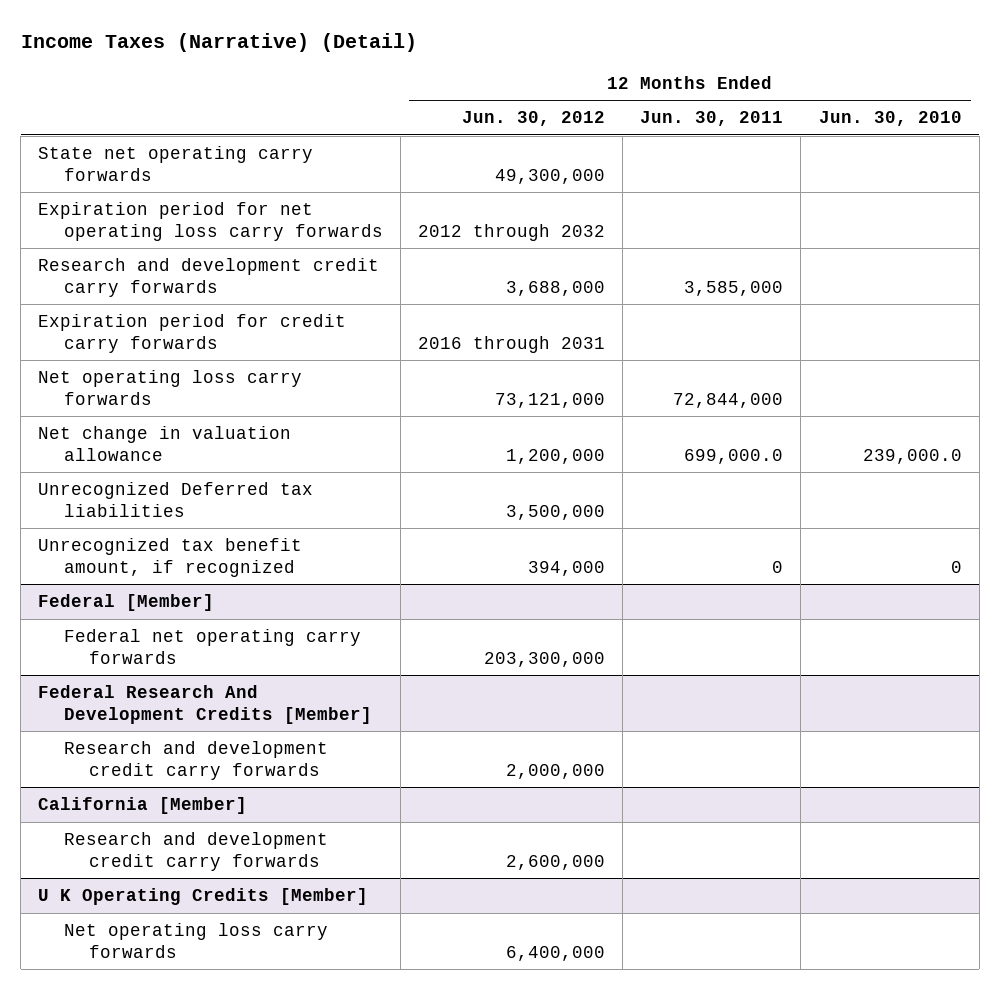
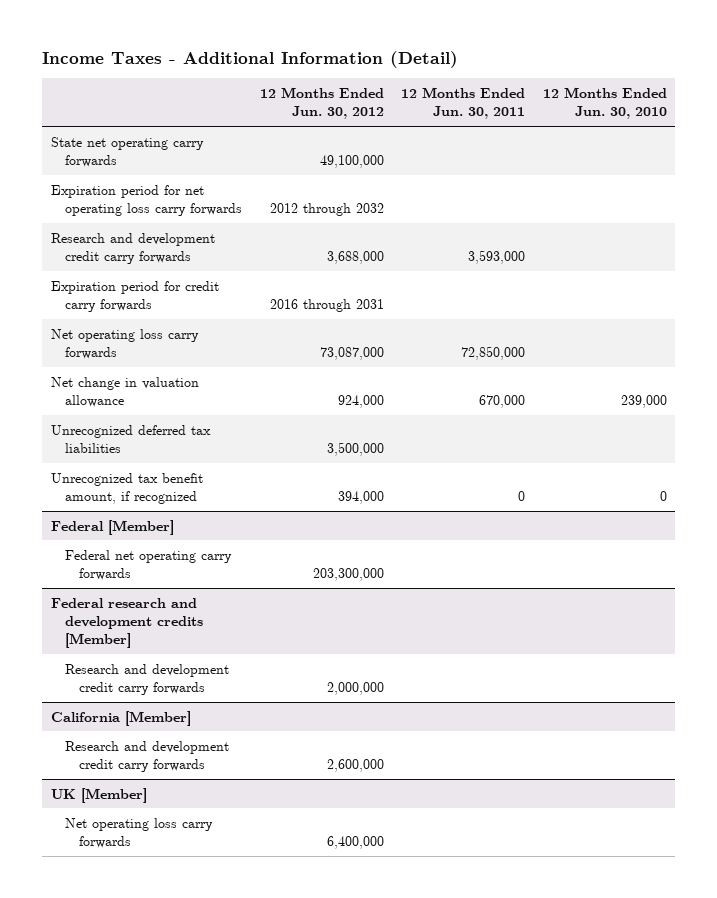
[20,32,417,52] Income Taxes (Narrative) (Detail) -> [42,51,459,69] Income Taxes - Additional Information (Detail)
[494,168,605,184] 49,300,000 -> [319,154,384,168] 49,100,000
[684,280,784,296] 3,585,000 -> [468,249,526,264] 3,593,000
[494,392,605,408] 73,121,000 -> [319,346,384,360] 73,087,000
[673,392,784,408] 72,844,000 -> [461,345,526,360] 72,850,000
[505,448,605,464] 1,200,000 -> [337,394,384,408] 924,000
[684,448,784,464] 699,000.0 -> [479,394,526,408] 670,000
[862,448,962,464] 239,000.0 -> [620,394,667,408] 239,000
[38,482,314,517] Unrecognized Deferred tax liabilities -> [50,424,211,453] Unrecognized deferred tax liabilities
[38,685,372,724] Federal Research And Development Credits [Member] -> [50,597,204,649] Federal research and development credits [Member]
[38,888,369,906] U K Operating Credits [Member] -> none
none -> [50,787,147,803] UK [Member]

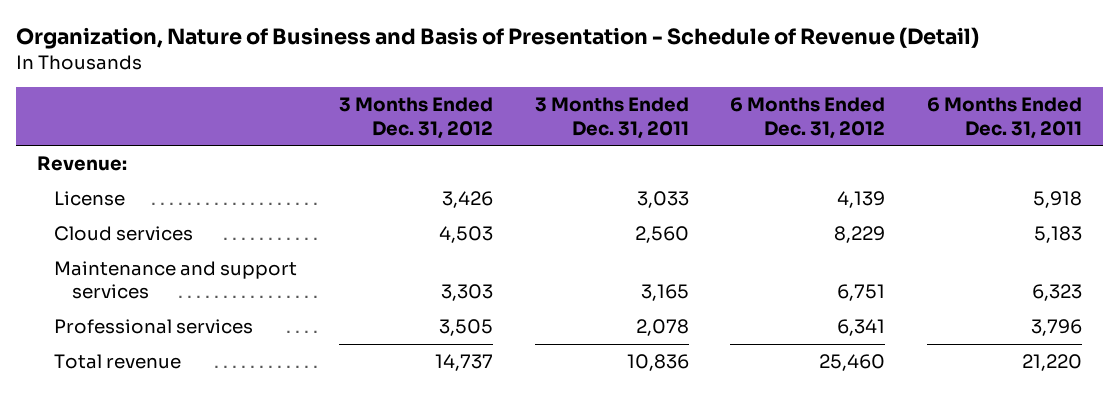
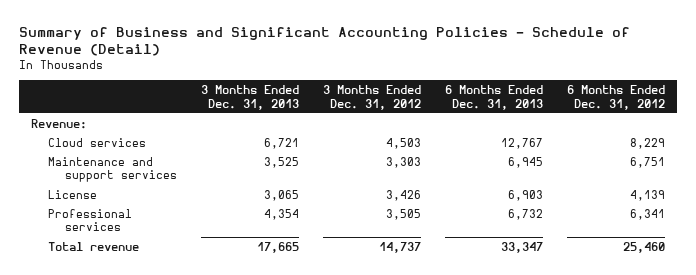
[15,27,979,50] Organization, Nature of Business and Basis of Presentation - Schedule of Revenue (Detail) -> [19,26,631,56] Summary of Business and Significant Accounting Policies - Schedule of Revenue (Detail)
[534,97,689,139] 3 Months Ended Dec. 31, 2011 -> none
[926,97,1082,139] 6 Months Ended Dec. 31, 2011 -> none
none -> [200,84,299,110] 3 Months Ended Dec. 31, 2013
none -> [444,84,543,110] 6 Months Ended Dec. 31, 2013
[54,190,126,206] License -> [48,189,98,199] License

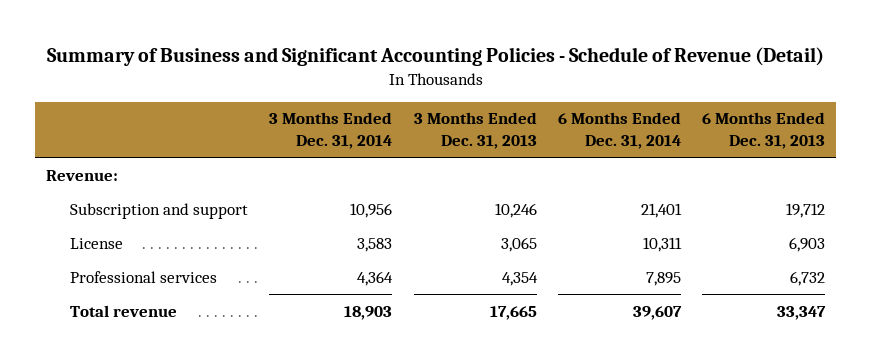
[322,84,421,110] 3 Months Ended Dec. 31, 2012 -> none
[566,84,665,110] 6 Months Ended Dec. 31, 2012 -> none
none -> [269,112,393,150] 3 Months Ended Dec. 31, 2014
none -> [558,112,682,150] 6 Months Ended Dec. 31, 2014
[48,137,147,147] Cloud services -> none
[48,156,177,183] Maintenance and support services -> none
none -> [69,202,248,219] Subscription and support

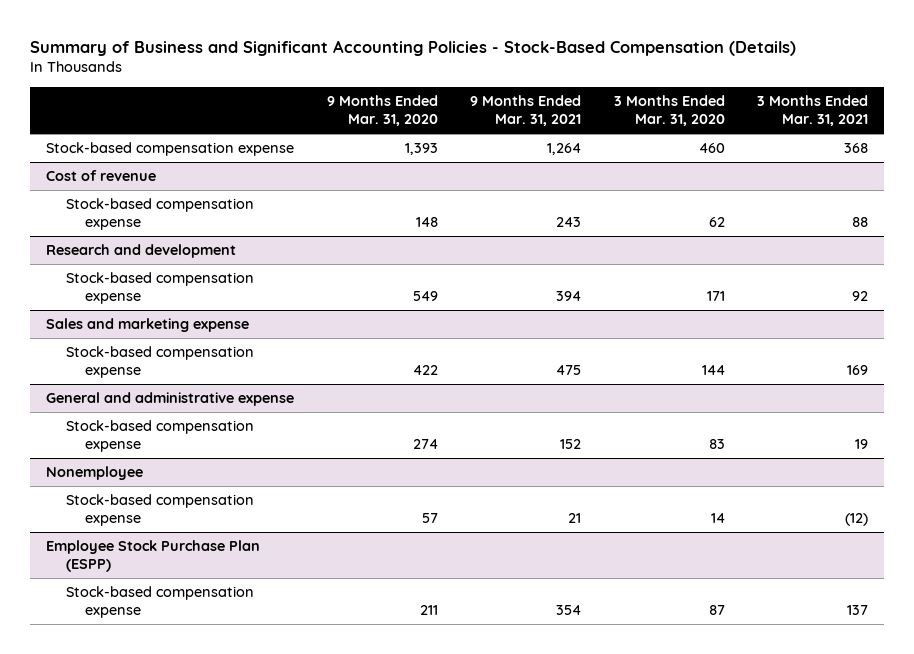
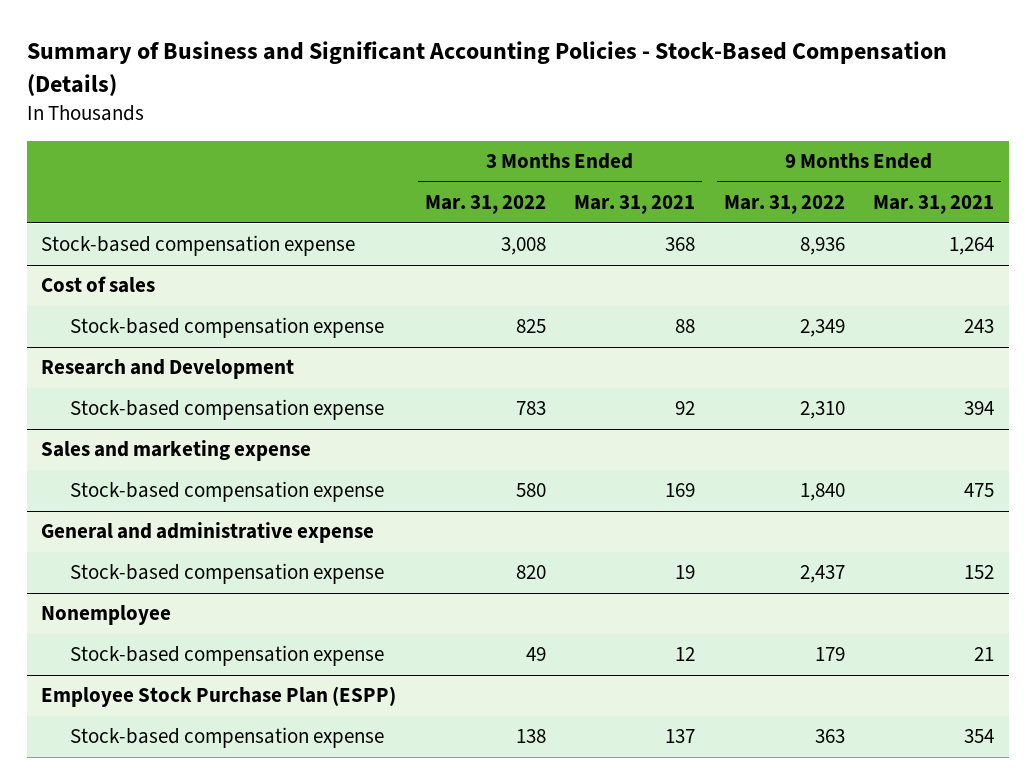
[326,95,438,127] 9 Months Ended Mar. 31, 2020 -> none
[613,95,725,127] 3 Months Ended Mar. 31, 2020 -> none
none -> [424,195,546,215] Mar. 31, 2022
none -> [723,195,845,215] Mar. 31, 2022
[46,170,157,182] Cost of revenue -> [41,276,156,294] Cost of sales
[46,244,237,259] Research and development -> [41,359,295,380] Research and Development
[845,513,869,527] (12) -> [675,647,696,662] 12

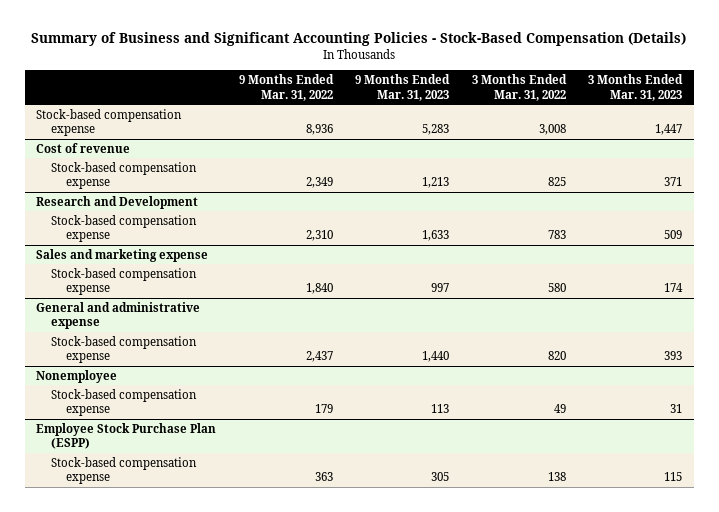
[574,195,696,215] Mar. 31, 2021 -> none
[873,195,995,215] Mar. 31, 2021 -> none
none -> [355,74,451,101] 9 Months Ended Mar. 31, 2023
none -> [588,74,684,101] 3 Months Ended Mar. 31, 2023
[41,276,156,294] Cost of sales -> [36,142,131,153] Cost of revenue

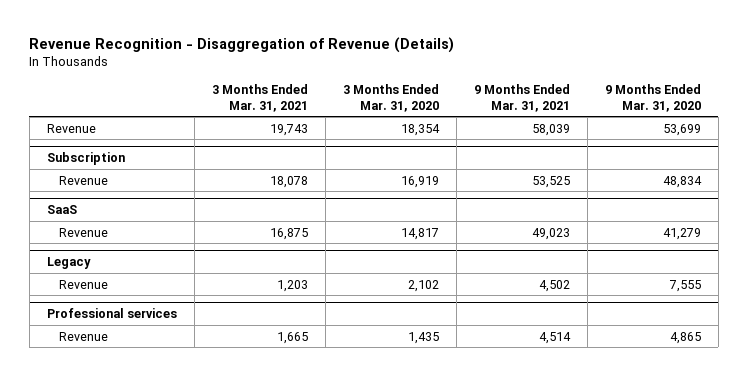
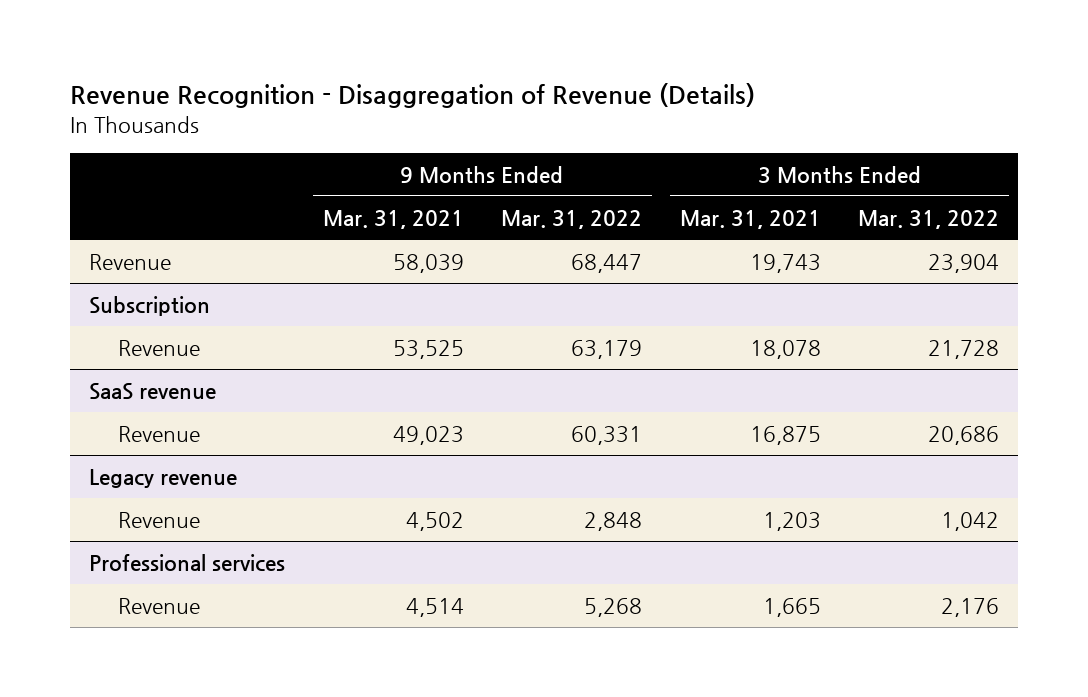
[342,84,439,112] 3 Months Ended Mar. 31, 2020 -> none
[604,84,701,112] 9 Months Ended Mar. 31, 2020 -> none
none -> [501,209,643,229] Mar. 31, 2022
none -> [858,209,1000,229] Mar. 31, 2022
[46,205,77,215] SaaS -> [88,383,216,401] SaaS revenue
[46,257,91,270] Legacy -> [88,469,237,489] Legacy revenue

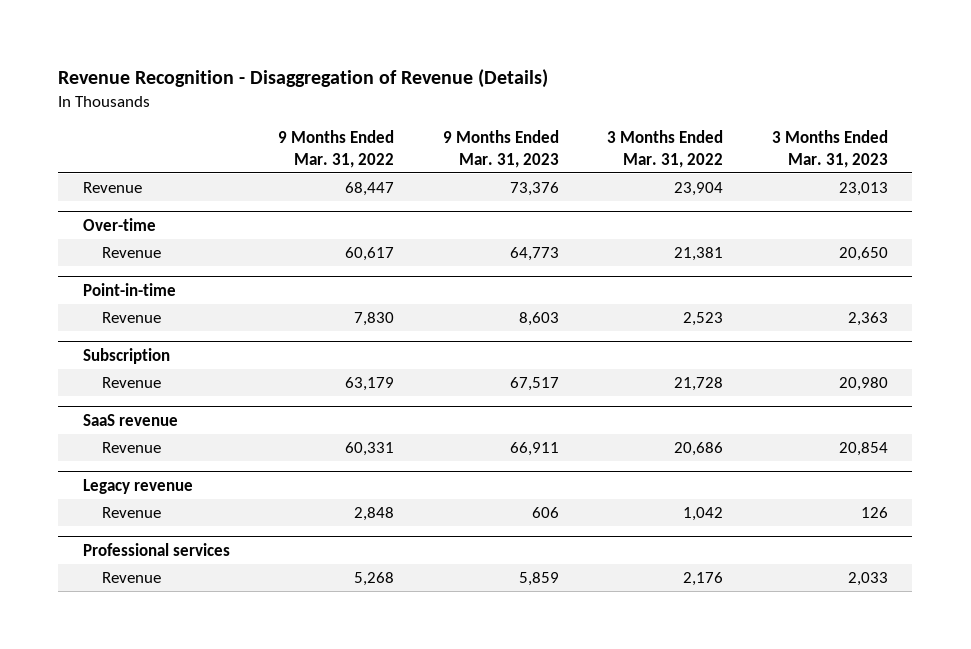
[322,209,464,229] Mar. 31, 2021 -> none
[679,209,821,229] Mar. 31, 2021 -> none
none -> [442,129,559,168] 9 Months Ended Mar. 31, 2023
none -> [771,129,888,168] 3 Months Ended Mar. 31, 2023
none -> [82,217,156,231] Over-time
none -> [101,247,161,259] Revenue
none -> [82,282,176,296] Point-in-time
none -> [101,312,161,324] Revenue

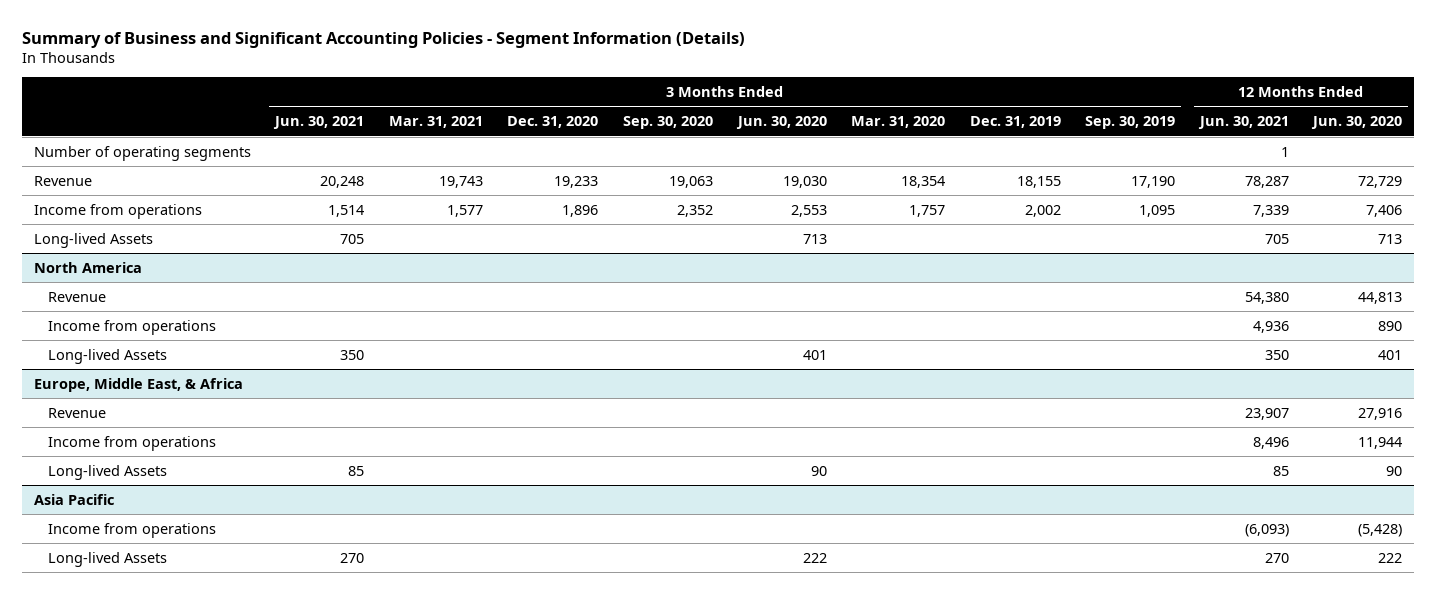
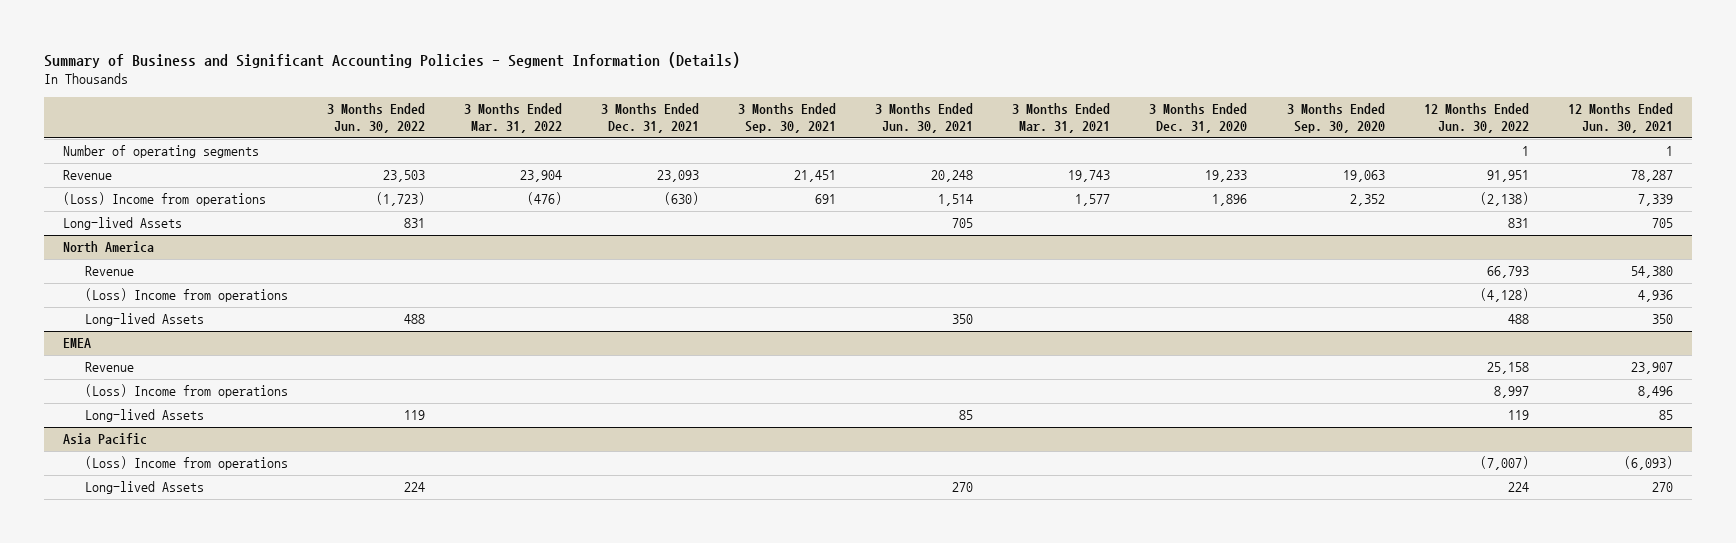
[735,116,827,130] Jun. 30, 2020 -> none
[851,116,946,129] Mar. 31, 2020 -> none
[969,116,1061,129] Dec. 31, 2019 -> none
[1085,116,1176,130] Sep. 30, 2019 -> none
[1311,116,1403,130] Jun. 30, 2020 -> none
none -> [326,103,425,134] 3 Months Ended Jun. 30, 2022
none -> [463,103,562,134] 3 Months Ended Mar. 31, 2022
none -> [601,103,700,134] 3 Months Ended Dec. 31, 2021
none -> [738,103,837,134] 3 Months Ended Sep. 30, 2021
none -> [1423,103,1529,134] 12 Months Ended Jun. 30, 2022
[33,203,202,219] Income from operations -> [63,192,267,207] (Loss) Income from operations
[48,319,217,335] Income from operations -> [84,288,288,303] (Loss) Income from operations
[33,377,243,392] Europe, Middle East, & Africa -> [63,338,92,349] EMEA
[48,435,217,451] Income from operations -> [84,384,288,399] (Loss) Income from operations
[48,522,217,538] Income from operations -> [84,456,288,471] (Loss) Income from operations

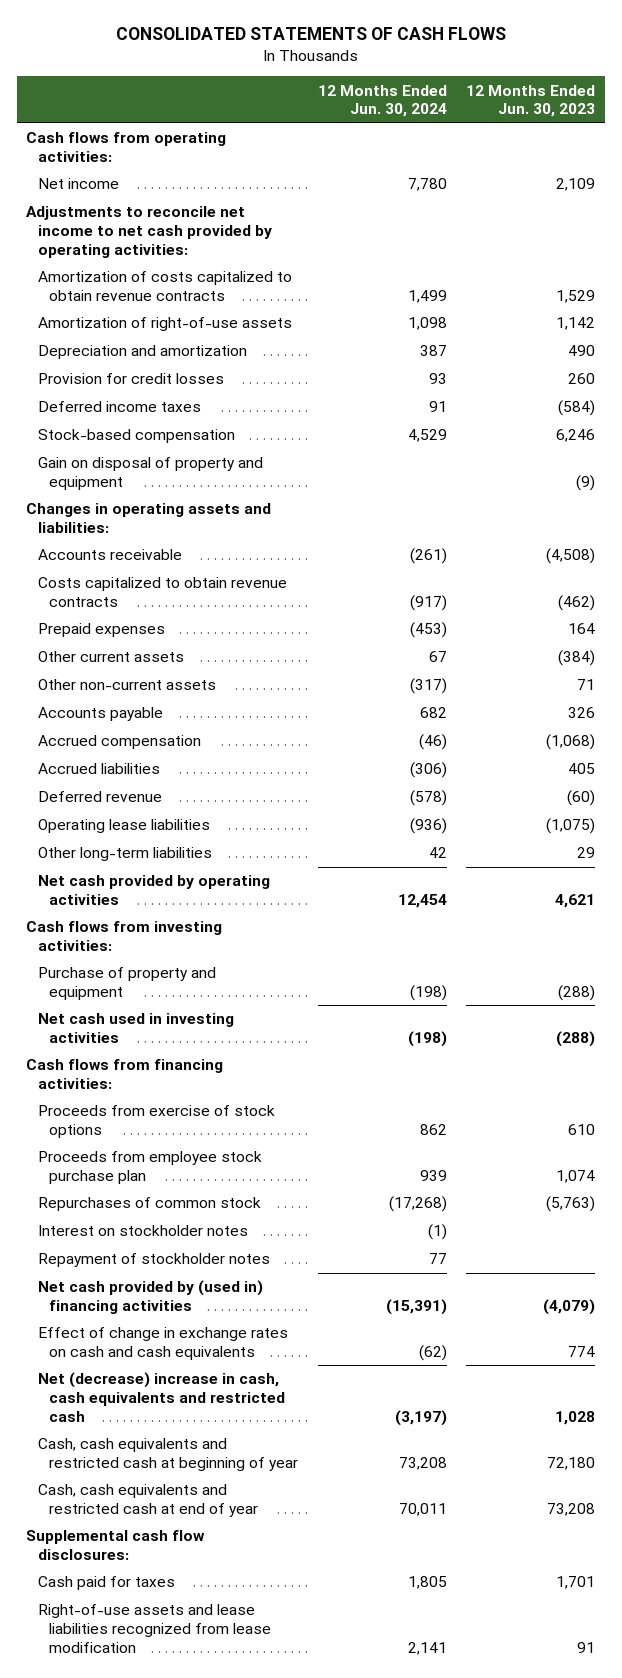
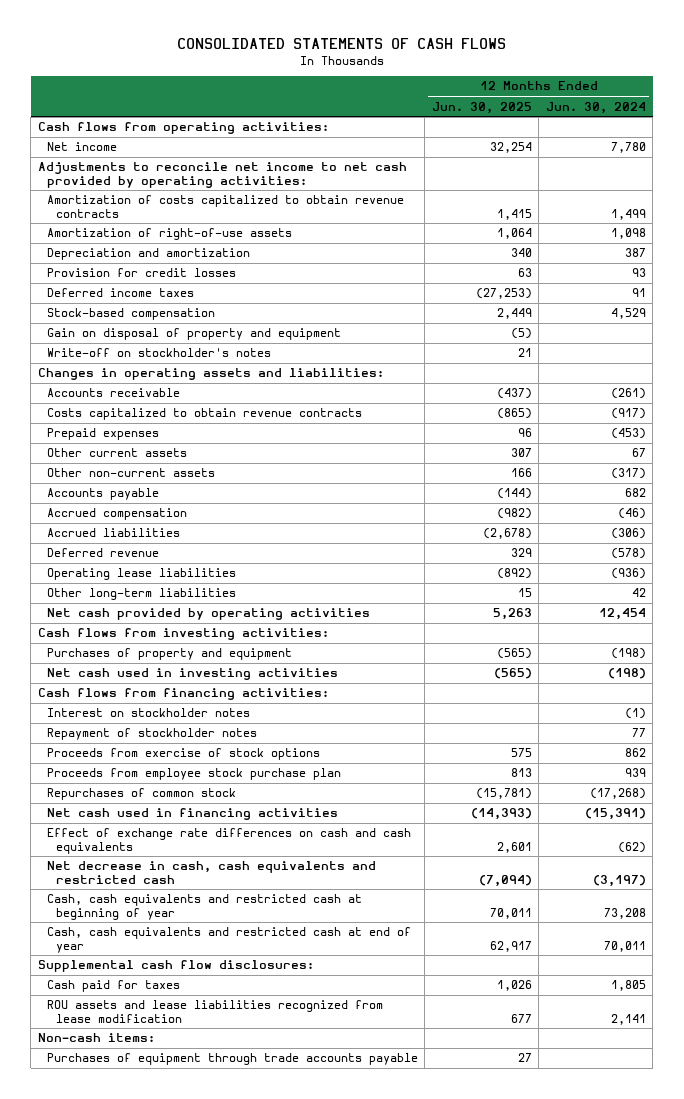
[466,84,596,118] 12 Months Ended Jun. 30, 2023 -> none
none -> [431,101,532,114] Jun. 30, 2025
none -> [47,348,272,358] Write-off on stockholder's notes
[37,967,216,1000] Purchase of property and equipment -> [47,648,293,661] Purchases of property and equipment
[37,1225,248,1237] Interest on stockholder notes -> [47,708,251,718] Interest on stockholder notes
[37,1253,270,1268] Repayment of stockholder notes -> [47,728,258,741] Repayment of stockholder notes
[37,1280,263,1314] Net cash provided by (used in) financing activities -> [47,808,339,821] Net cash used in financing activities
[37,1327,288,1360] Effect of change in exchange rates on cash and cash equivalents -> [47,828,412,854] Effect of exchange rate differences on cash and cash equivalents
[37,1372,285,1422] Net (decrease) increase in cash, cash equivalents and restricted cash -> [47,861,377,884] Net decrease in cash, cash equivalents and restricted cash
[37,1604,271,1653] Right-of-use assets and lease liabilities recognized from lease modification -> [47,1000,384,1023] ROU assets and lease liabilities recognized from lease modification
none -> [37,1033,155,1043] Non-cash items:
none -> [47,1053,419,1066] Purchases of equipment through trade accounts payable

